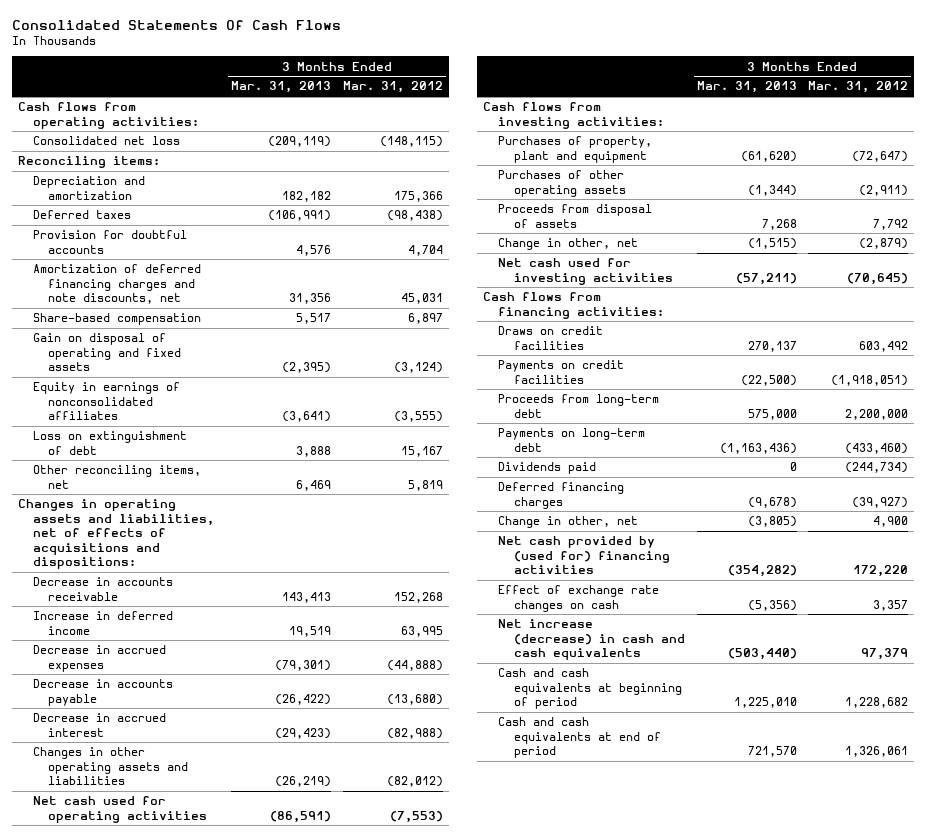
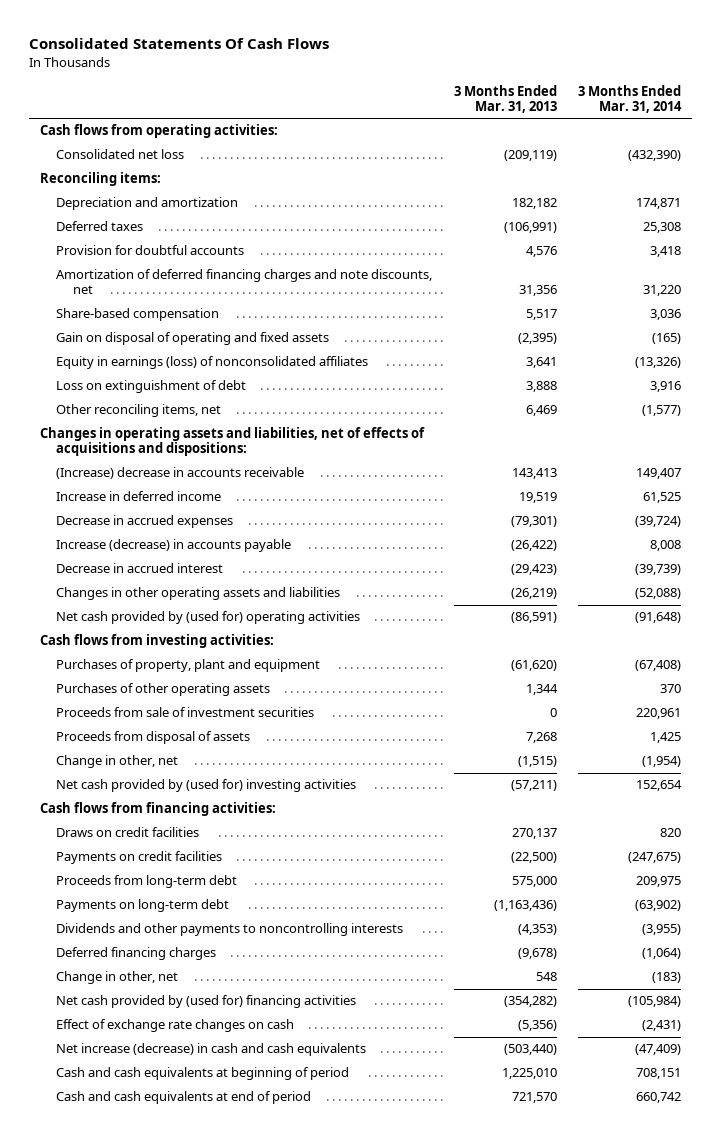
[342,81,443,94] Mar. 31, 2012 -> none
none -> [578,85,683,114] 3 Months Ended Mar. 31, 2014
[33,382,181,421] Equity in earnings of nonconsolidated affiliates -> [56,356,369,370] Equity in earnings (loss) of nonconsolidated affiliates
[282,411,332,423] (3,641) -> [525,357,557,369] 3,641
[33,577,174,601] Decrease in accounts receivable -> [56,467,305,480] (Increase) decrease in accounts receivable
[33,679,174,706] Decrease in accounts payable -> [56,539,292,553] Increase (decrease) in accounts payable
[33,796,208,823] Net cash used for operating activities -> [56,611,361,625] Net cash provided by (used for) operating activities
[747,184,797,196] (1,344) -> [525,684,558,696] 1,344
none -> [56,707,315,718] Proceeds from sale of investment securities
[498,258,673,285] Net cash used for investing activities -> [56,779,357,793] Net cash provided by (used for) investing activities
[498,462,597,475] Dividends paid -> none
none -> [56,923,404,937] Dividends and other payments to noncontrolling interests
[747,516,797,528] (3,805) -> [535,972,557,982] 548

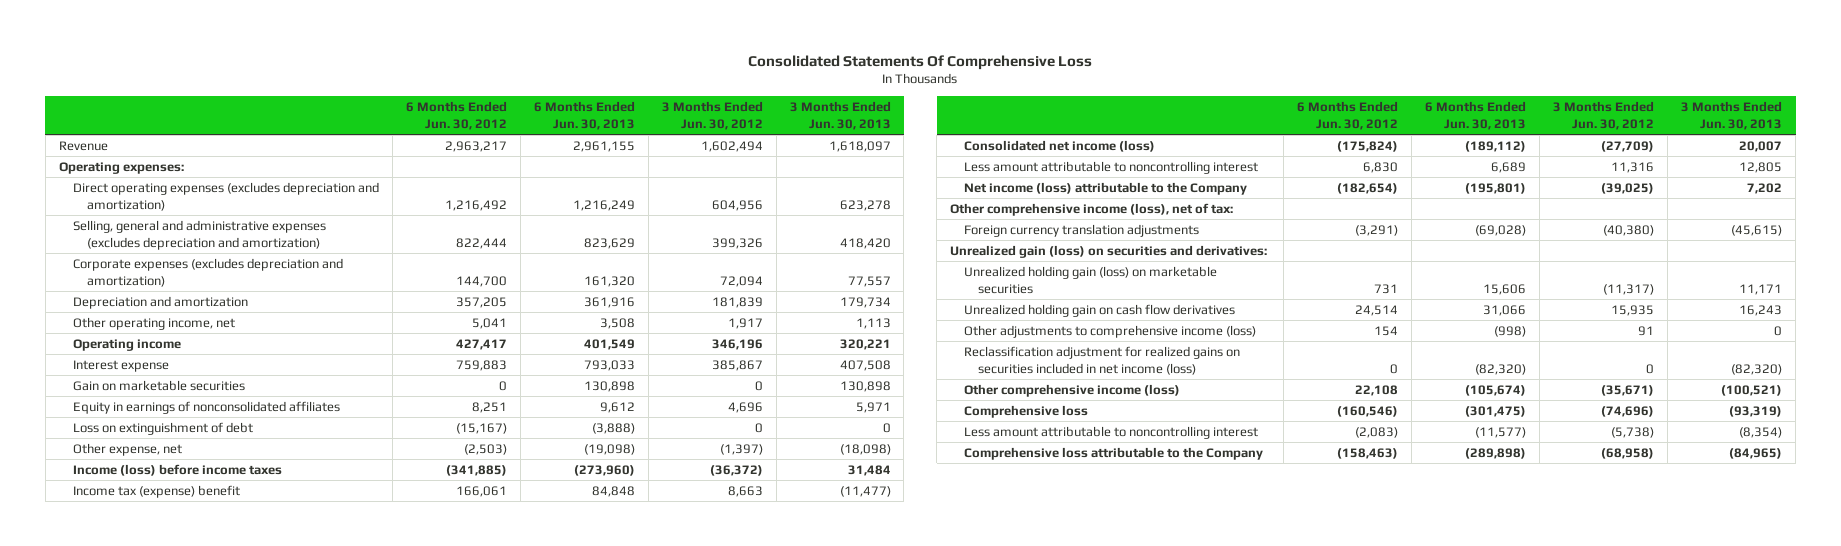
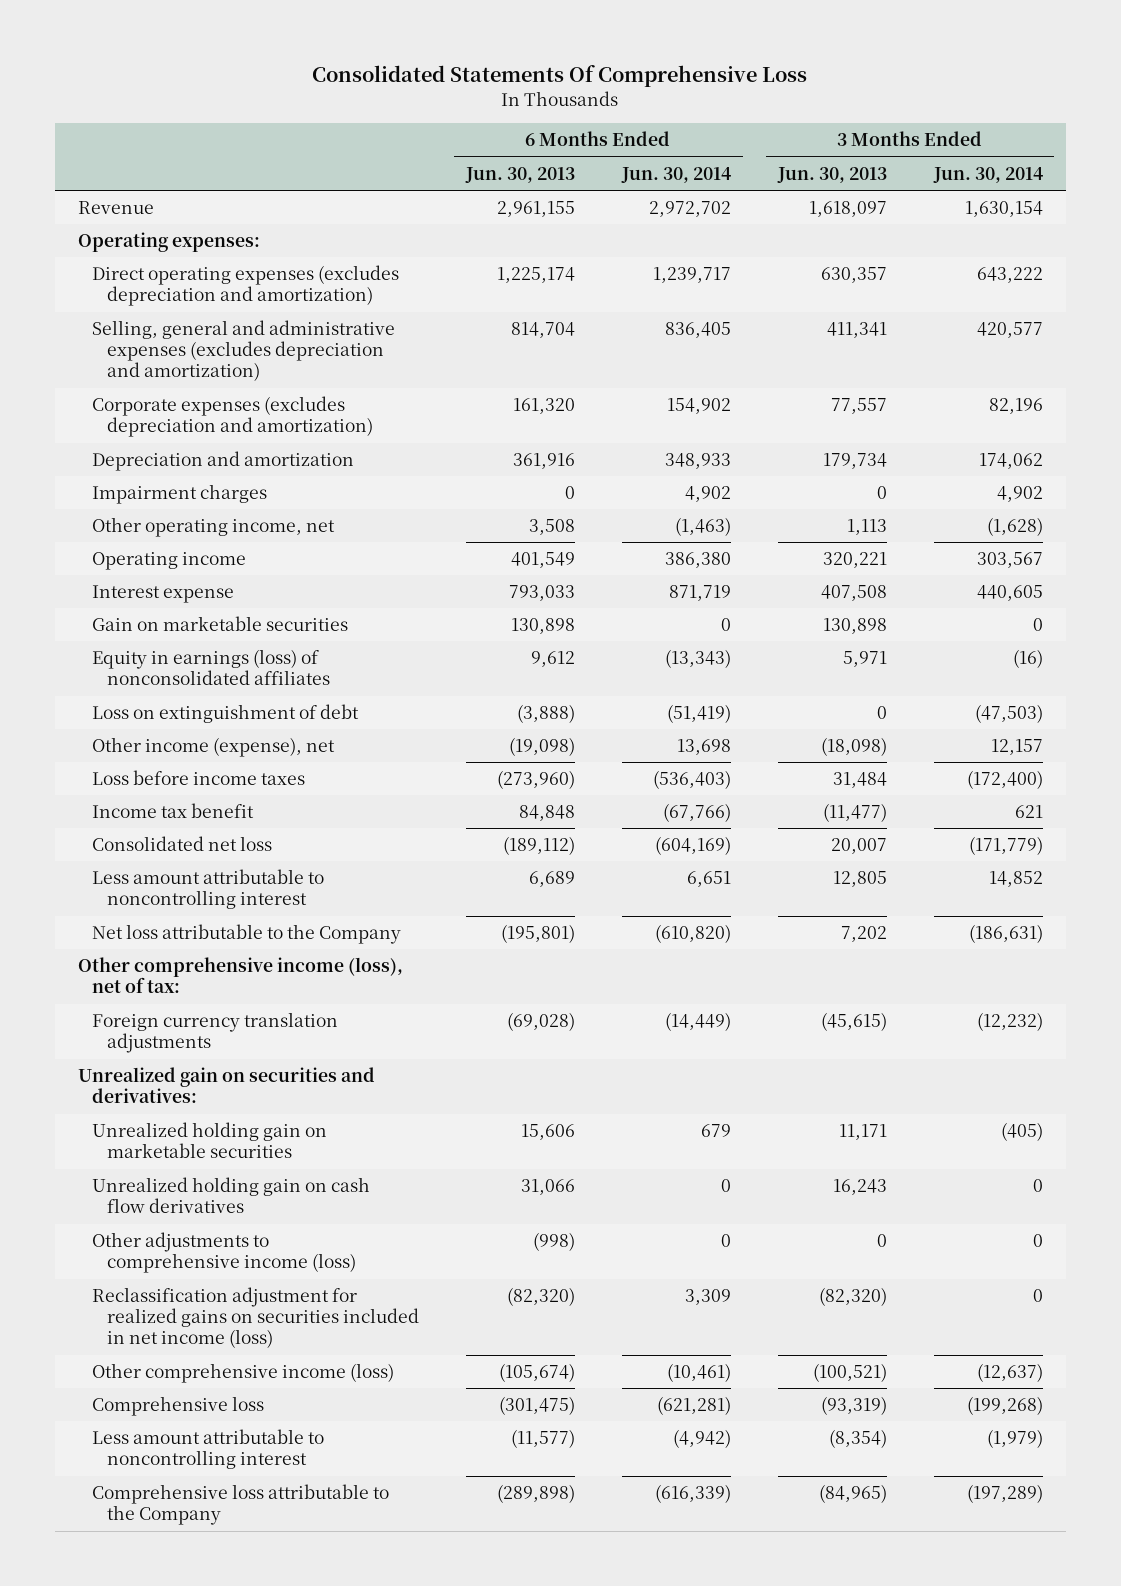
[405,101,507,130] 6 Months Ended Jun. 30, 2012 -> none
[661,101,763,130] 3 Months Ended Jun. 30, 2012 -> none
none -> [620,166,731,183] Jun. 30, 2014
none -> [932,166,1043,183] Jun. 30, 2014
[572,199,635,211] 1,216,249 -> [496,267,575,284] 1,225,174
[839,199,891,211] 623,278 -> [820,267,887,284] 630,357
[583,237,635,249] 823,629 -> [510,322,575,339] 814,704
[839,237,891,249] 418,420 -> [826,322,887,339] 411,341
none -> [92,484,268,505] Impairment charges
[72,400,340,414] Equity in earnings of nonconsolidated affiliates -> [92,649,330,686] Equity in earnings (loss) of nonconsolidated affiliates
[72,442,182,456] Other expense, net -> [92,737,336,758] Other income (expense), net
[72,463,282,476] Income (loss) before income taxes -> [92,770,306,786] Loss before income taxes
[72,484,240,498] Income tax (expense) benefit -> [92,803,255,819] Income tax benefit
[964,139,1156,152] Consolidated net income (loss) -> [92,836,273,852] Consolidated net loss
[964,181,1248,195] Net income (loss) attributable to the Company -> [92,924,402,945] Net loss attributable to the Company
[950,244,1268,258] Unrealized gain (loss) on securities and derivatives: -> [78,1067,376,1104] Unrealized gain on securities and derivatives:
[964,265,1218,294] Unrealized holding gain (loss) on marketable securities -> [92,1122,328,1159] Unrealized holding gain on marketable securities

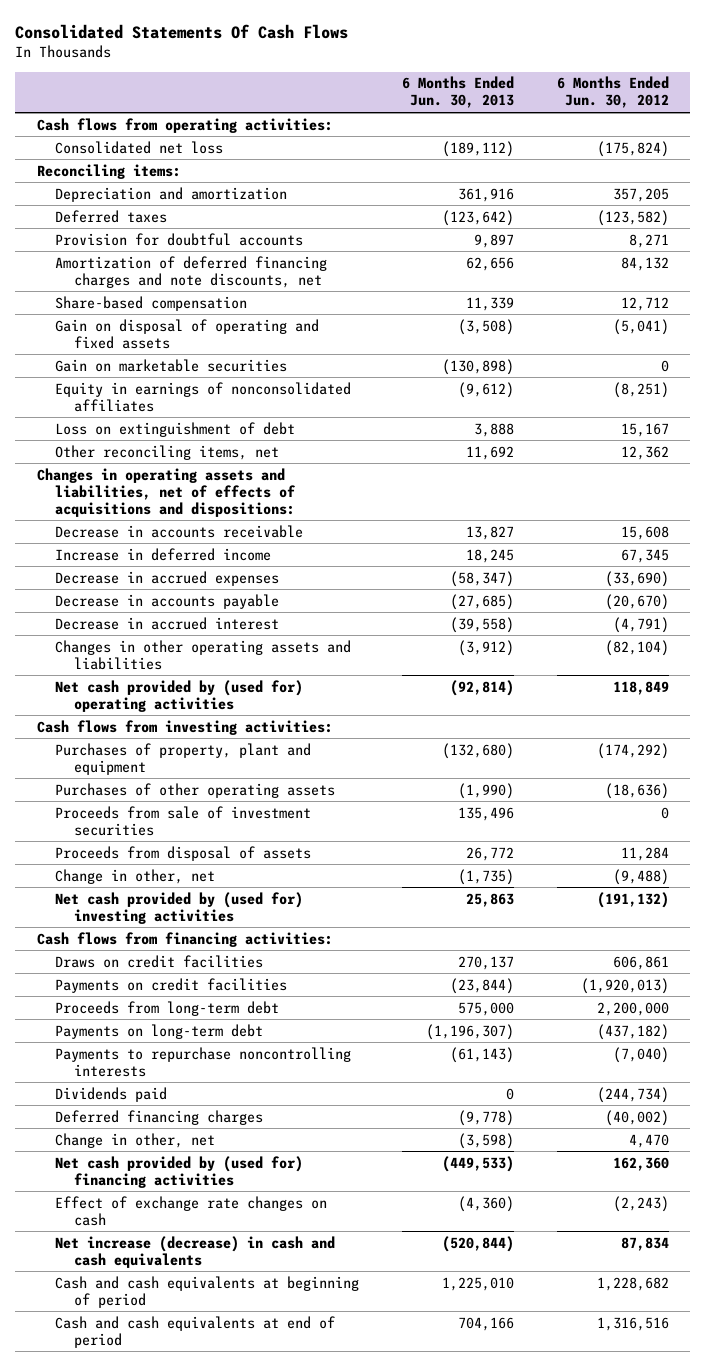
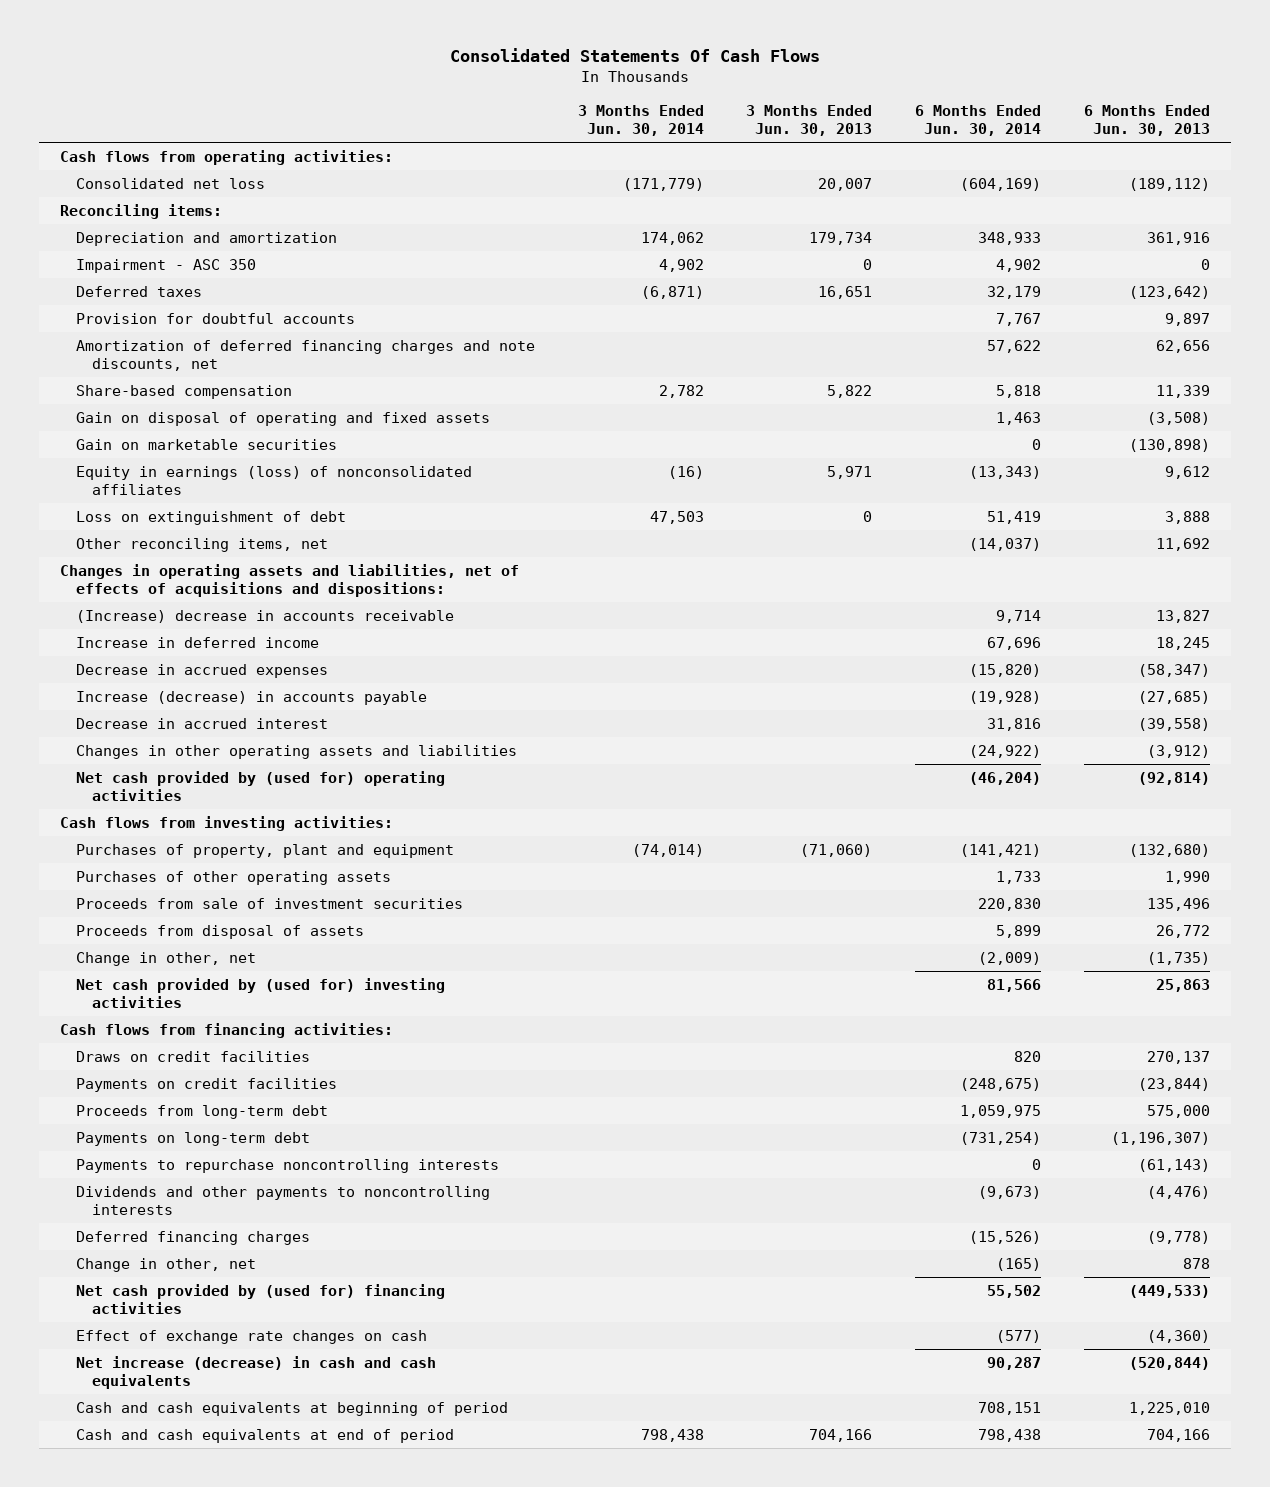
[556,76,669,109] 6 Months Ended Jun. 30, 2012 -> none
none -> [577,104,704,137] 3 Months Ended Jun. 30, 2014
none -> [746,104,873,137] 3 Months Ended Jun. 30, 2013
none -> [914,104,1041,137] 6 Months Ended Jun. 30, 2014
none -> [76,258,257,273] Impairment - ASC 350
[55,381,352,412] Equity in earnings of nonconsolidated affiliates -> [76,465,473,496] Equity in earnings (loss) of nonconsolidated affiliates
[458,381,515,398] (9,612) -> [1164,465,1210,479] 9,612
[55,524,304,538] Decrease in accounts receivable -> [76,609,455,623] (Increase) decrease in accounts receivable
[55,593,280,609] Decrease in accounts payable -> [76,690,428,705] Increase (decrease) in accounts payable
[458,782,515,799] (1,990) -> [1164,870,1210,884] 1,990
[55,1086,168,1102] Dividends paid -> none
none -> [76,1185,491,1216] Dividends and other payments to noncontrolling interests
[458,1132,515,1149] (3,598) -> [1182,1257,1210,1269] 878

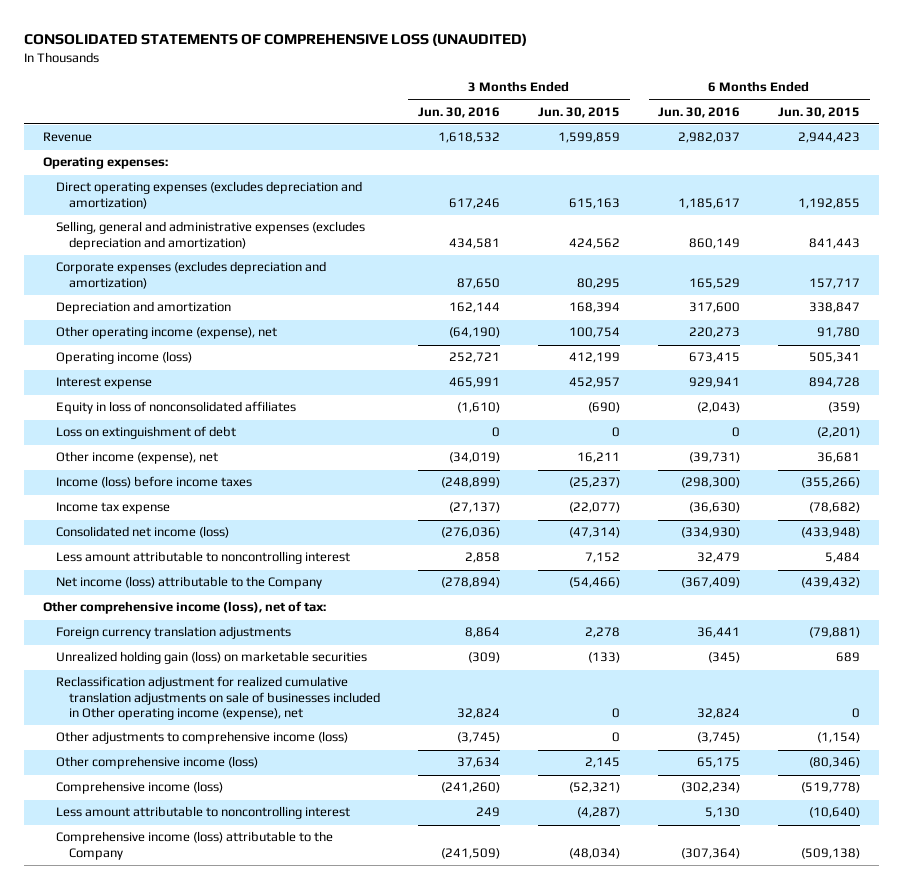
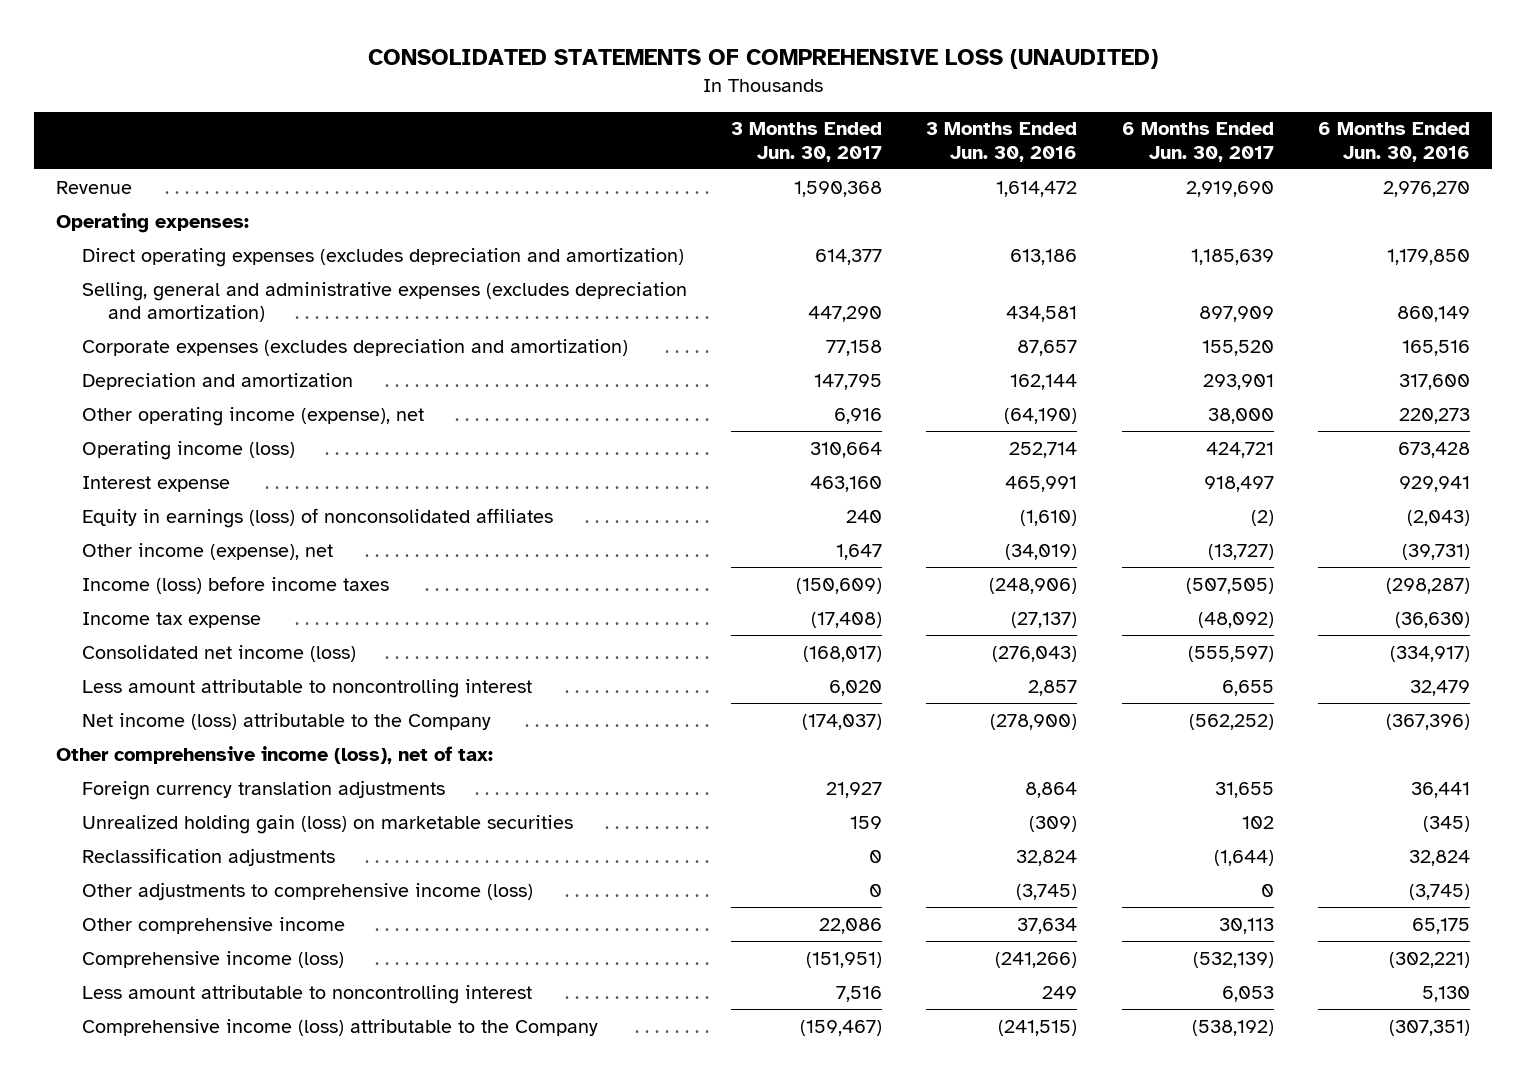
[538,106,621,118] Jun. 30, 2015 -> none
[778,106,861,118] Jun. 30, 2015 -> none
none -> [731,122,883,162] 3 Months Ended Jun. 30, 2017
none -> [1121,122,1274,162] 6 Months Ended Jun. 30, 2017
[438,132,501,144] 1,618,532 -> [996,180,1078,197] 1,614,472
[678,132,741,144] 2,982,037 -> [1382,180,1470,197] 2,976,270
[449,197,501,209] 617,246 -> [1010,248,1078,265] 613,186
[678,197,741,209] 1,185,617 -> [1386,248,1470,265] 1,179,850
[457,277,501,289] 87,650 -> [1017,339,1078,356] 87,657
[689,277,741,289] 165,529 -> [1401,339,1470,356] 165,516
[449,352,501,364] 252,721 -> [1009,441,1078,458] 252,714
[689,352,741,364] 673,415 -> [1397,441,1470,458] 673,428
[55,426,236,440] Loss on extinguishment of debt -> none
[55,401,296,415] Equity in loss of nonconsolidated affiliates -> [81,507,553,528] Equity in earnings (loss) of nonconsolidated affiliates
[441,477,501,489] (248,899) -> [989,577,1078,594] (248,906)
[681,477,741,489] (298,300) -> [1385,577,1470,594] (298,287)
[441,527,501,539] (276,036) -> [992,645,1078,662] (276,043)
[681,527,741,539] (334,930) -> [1389,645,1470,662] (334,917)
[465,552,501,564] 2,858 -> [1028,679,1078,696] 2,857
[441,577,501,589] (278,894) -> [990,713,1078,730] (278,900)
[681,577,741,589] (367,409) -> [1385,713,1470,730] (367,396)
[55,676,380,720] Reclassification adjustment for realized cumulative translation adjustments on sale of businesses included in Other operating income (expense), net -> [81,847,335,866] Reclassification adjustments
[55,756,258,770] Other comprehensive income (loss) -> [81,916,345,934] Other comprehensive income
[441,782,501,794] (241,260) -> [995,951,1078,968] (241,266)
[681,782,741,794] (302,234) -> [1388,951,1470,968] (302,221)
[441,847,501,859] (241,509) -> [998,1019,1078,1036] (241,515)
[681,847,741,859] (307,364) -> [1388,1019,1470,1036] (307,351)

